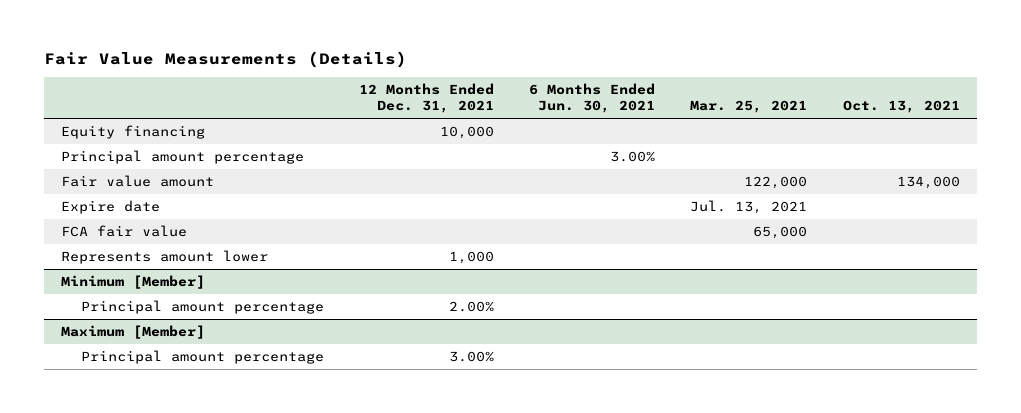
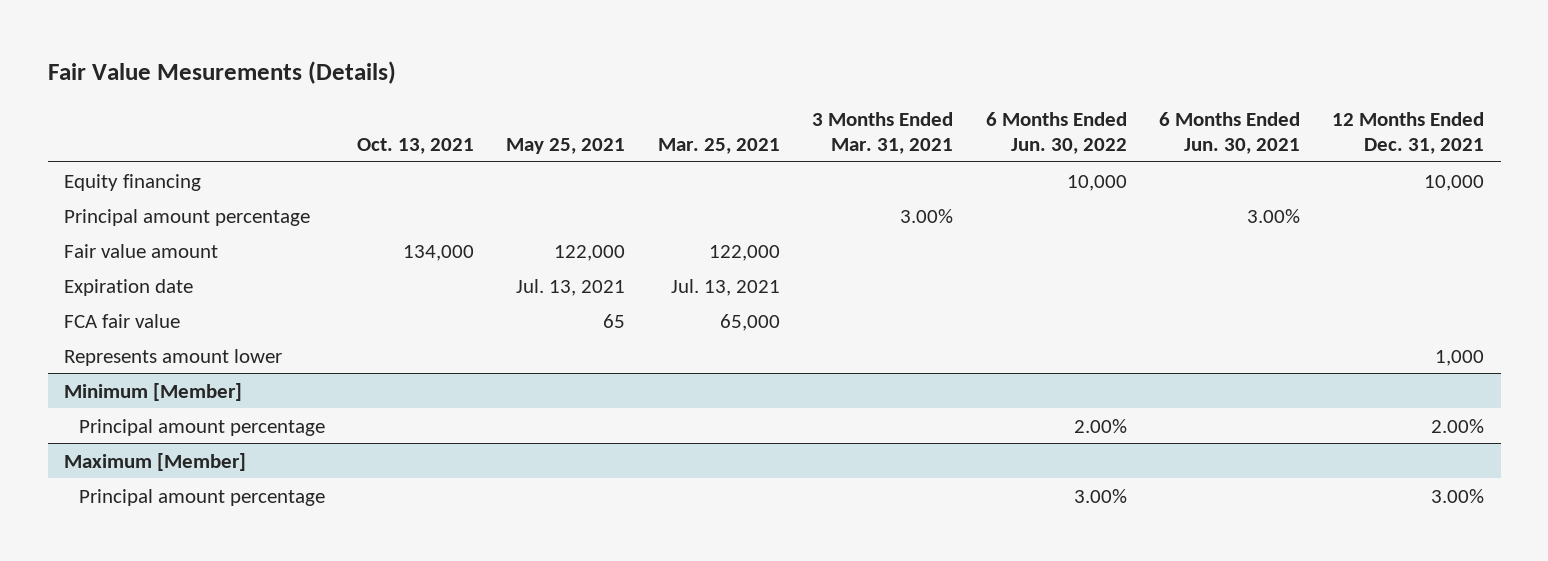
[43,50,407,68] Fair Value Measurements (Details) -> [47,61,396,85] Fair Value Mesurements (Details)
none -> [506,137,626,154] May 25, 2021
none -> [812,112,954,154] 3 Months Ended Mar. 31, 2021
none -> [985,112,1127,154] 6 Months Ended Jun. 30, 2022
[61,200,161,215] Expire date -> [63,278,193,296] Expiration date

